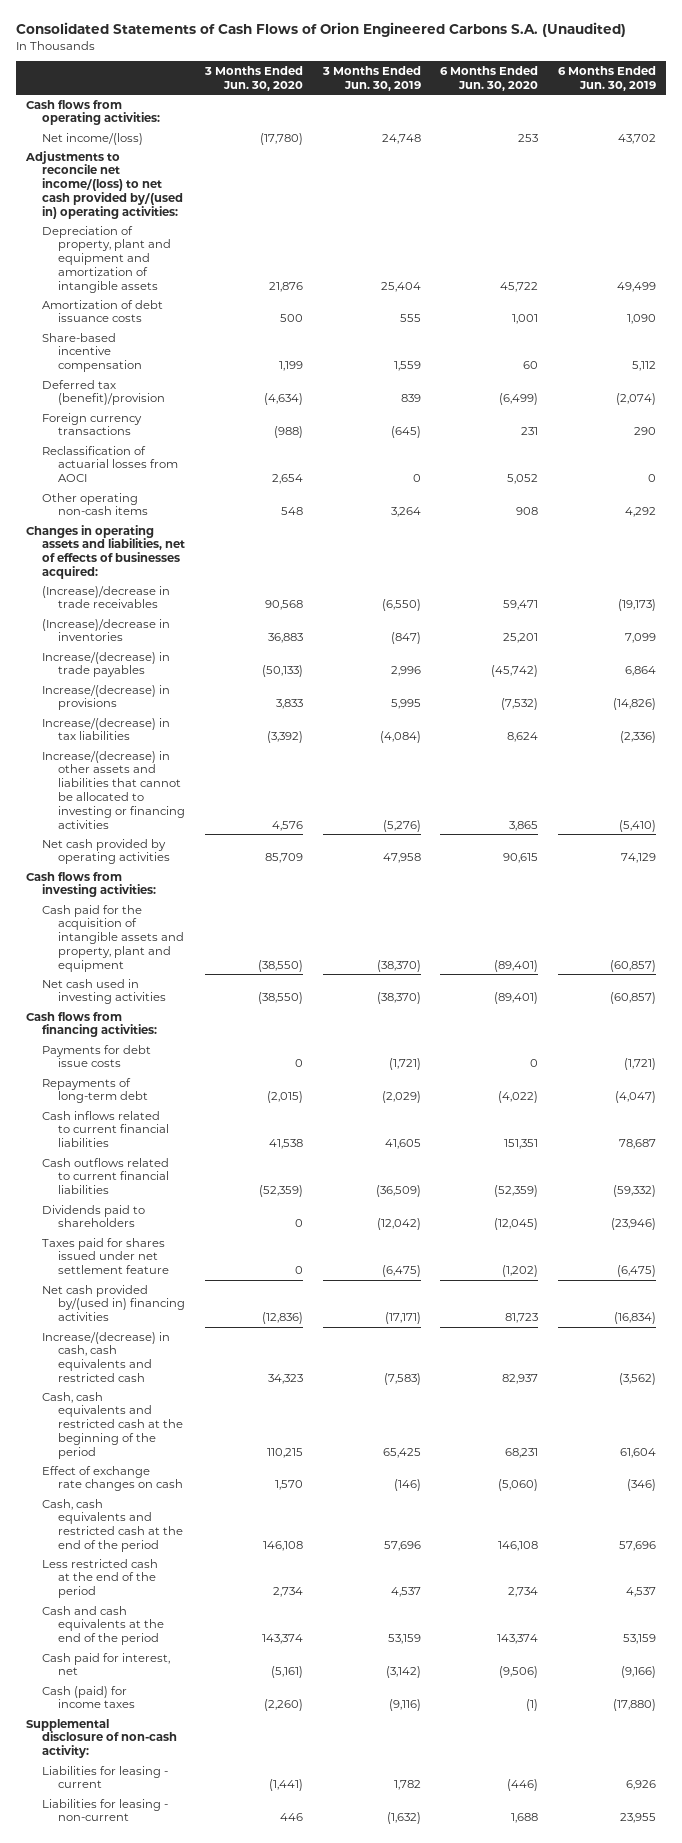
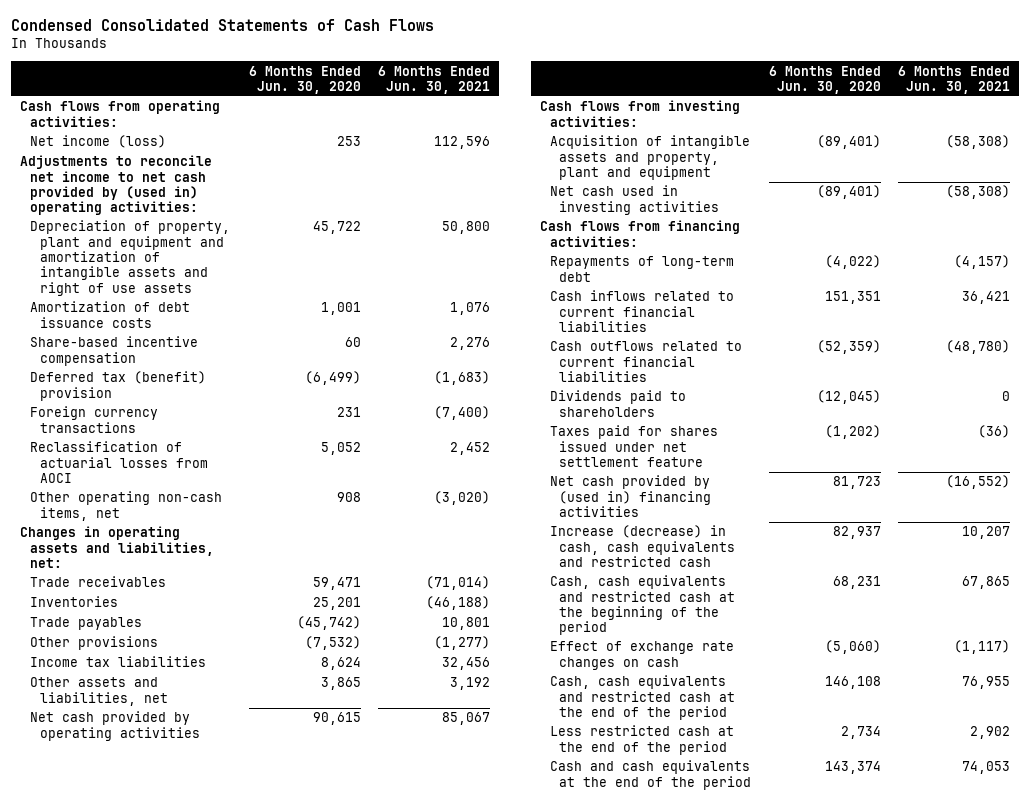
[16,22,627,38] Consolidated Statements of Cash Flows of Orion Engineered Carbons S.A. (Unaudited) -> [11,19,435,32] Condensed Consolidated Statements of Cash Flows
[203,66,303,91] 3 Months Ended Jun. 30, 2020 -> none
[321,66,421,91] 3 Months Ended Jun. 30, 2019 -> none
[558,66,657,91] 6 Months Ended Jun. 30, 2019 -> none
none -> [378,65,491,94] 6 Months Ended Jun. 30, 2021
[41,132,143,145] Net income/(loss) -> [29,135,166,149] Net income (loss)
[25,150,183,219] Adjustments to reconcile net income/(loss) to net cash provided by/(used in) operating activities: -> [20,155,213,216] Adjustments to reconcile net income to net cash provided by (used in) operating activities:
[41,225,171,293] Depreciation of property, plant and equipment and amortization of intangible assets -> [29,220,230,296] Depreciation of property, plant and equipment and amortization of intangible assets and right of use assets
[41,379,165,406] Deferred tax (benefit)/provision -> [29,371,206,401] Deferred tax (benefit) provision
[41,492,148,516] Other operating non-cash items -> [29,491,222,521] Other operating non-cash items, net
[26,524,185,580] Changes in operating assets and liabilities, net of effects of businesses acquired: -> [20,526,214,568] Changes in operating assets and liabilities, net:
[41,585,170,609] (Increase)/decrease in trade receivables -> [29,576,166,588] Trade receivables
[41,618,170,642] (Increase)/decrease in inventories -> [29,596,118,608] Inventories
[41,651,170,678] Increase/(decrease) in trade payables -> [29,617,142,631] Trade payables
[41,684,170,711] Increase/(decrease) in provisions -> [29,636,158,651] Other provisions
[41,717,170,741] Increase/(decrease) in tax liabilities -> [29,656,206,668] Income tax liabilities
[41,750,185,829] Increase/(decrease) in other assets and liabilities that cannot be allocated to investing or financing activities -> [29,677,168,706] Other assets and liabilities, net
[41,904,184,972] Cash paid for the acquisition of intangible assets and property, plant and equipment -> [549,135,750,180] Acquisition of intangible assets and property, plant and equipment
[41,1044,151,1068] Payments for debt issue costs -> none
[41,1284,185,1322] Net cash provided by/(used in) financing activities -> [549,475,712,517] Net cash provided by (used in) financing activities
[41,1331,170,1383] Increase/(decrease) in cash, cash equivalents and restricted cash -> [549,525,736,567] Increase (decrease) in cash, cash equivalents and restricted cash
[41,1652,170,1676] Cash paid for interest, net -> none
[41,1685,135,1709] Cash (paid) for income taxes -> none
[26,1718,177,1759] Supplemental disclosure of non-cash activity: -> none
[41,1765,168,1789] Liabilities for leasing - current -> none
[41,1798,168,1822] Liabilities for leasing - non-current -> none

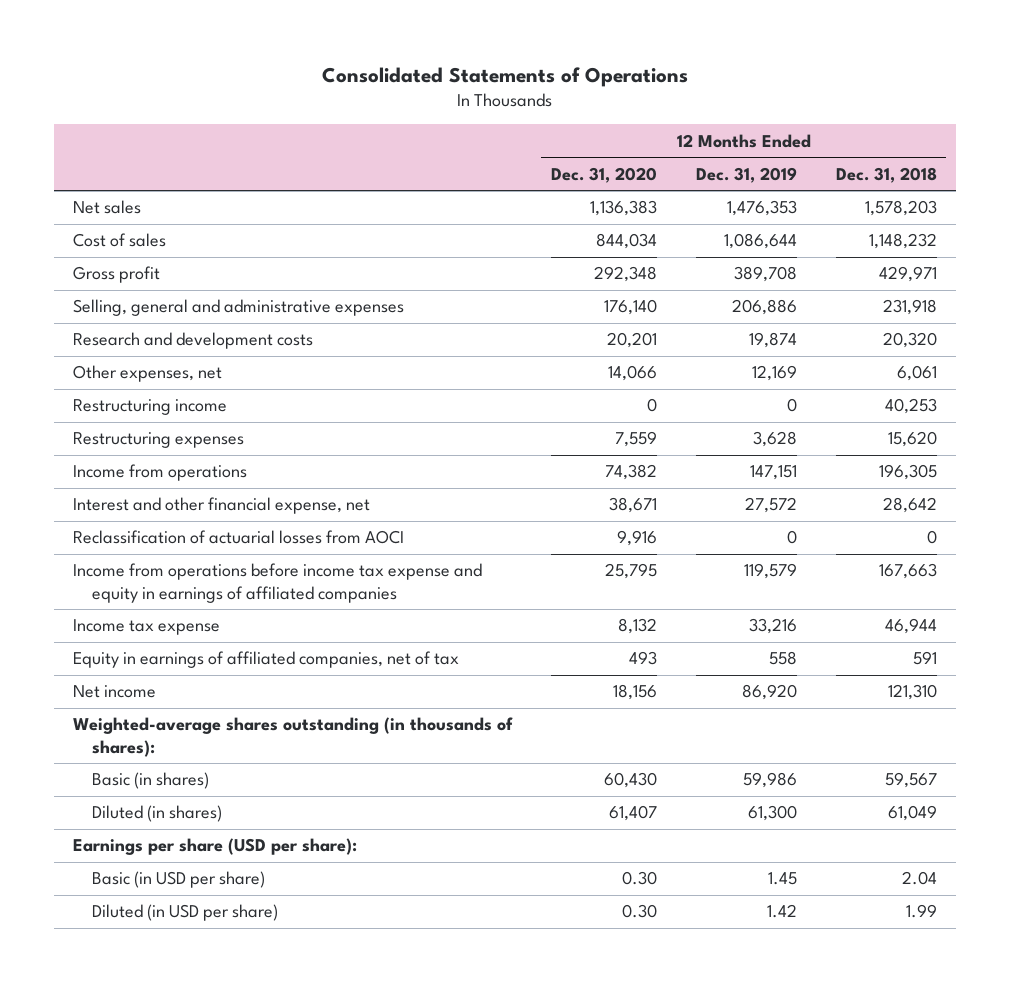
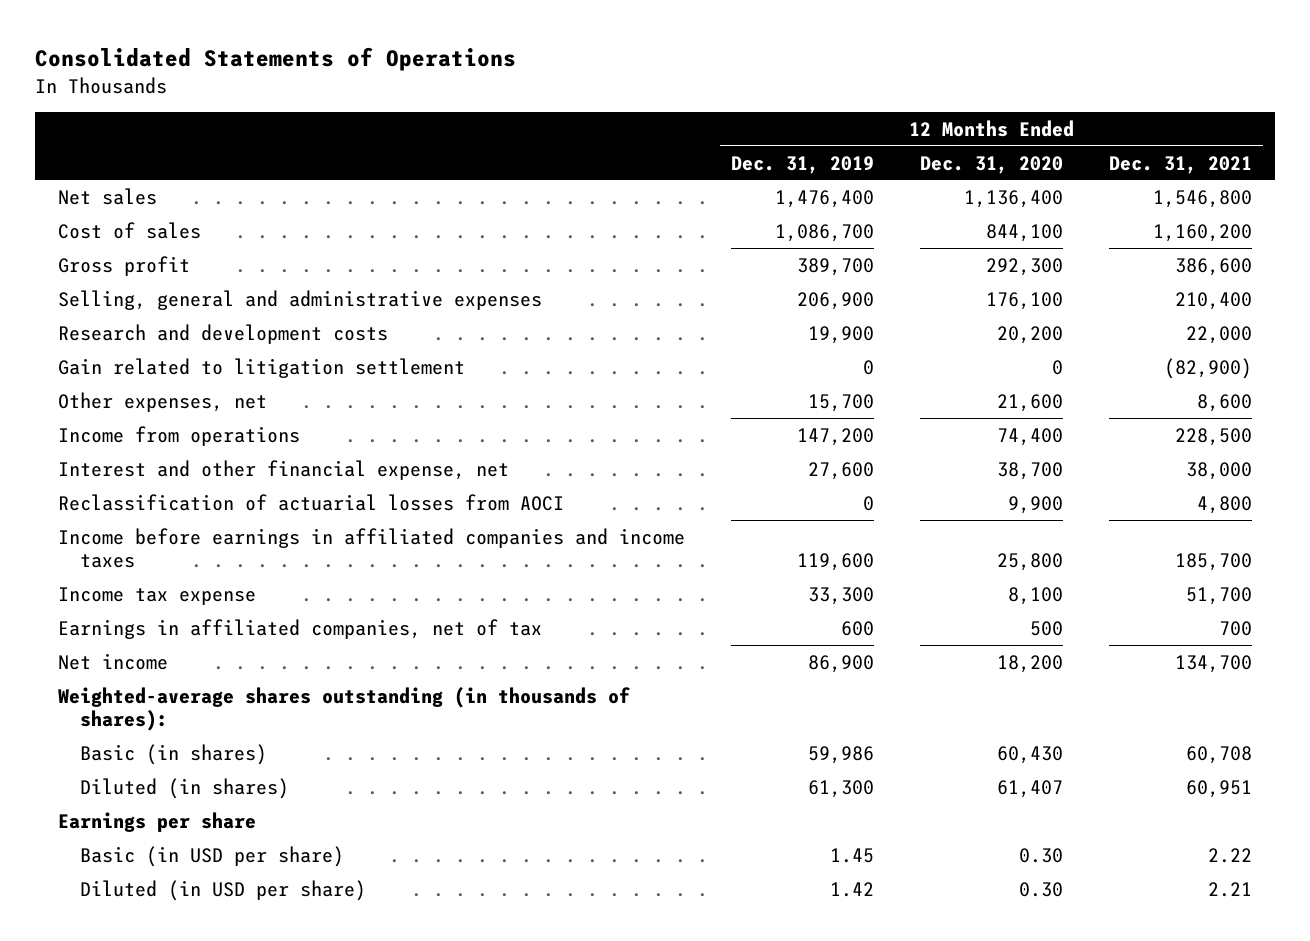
[835,166,937,183] Dec. 31, 2018 -> none
none -> [1108,155,1252,174] Dec. 31, 2021
[73,399,228,416] Restructuring income -> none
[73,432,245,449] Restructuring expenses -> none
[589,200,657,217] 1,136,383 -> [964,189,1064,208] 1,136,400
[726,200,797,217] 1,476,353 -> [775,189,875,208] 1,476,400
[595,233,657,250] 844,034 -> [986,223,1064,242] 844,100
[723,233,797,250] 1,086,644 -> [775,223,875,242] 1,086,700
[593,266,657,283] 292,348 -> [986,257,1064,276] 292,300
[733,266,797,283] 389,708 -> [797,257,875,276] 389,700
[603,299,657,316] 176,140 -> [986,291,1064,310] 176,100
[731,299,797,316] 206,886 -> [797,291,875,310] 206,900
[606,332,657,349] 20,201 -> [997,325,1064,344] 20,200
[748,332,797,349] 19,874 -> [808,325,875,344] 19,900
none -> [58,357,466,378] Gain related to litigation settlement
[607,365,657,382] 14,066 -> [997,393,1064,412] 21,600
[751,365,797,382] 12,169 -> [808,393,875,412] 15,700
[604,464,657,481] 74,382 -> [997,427,1064,446] 74,400
[749,465,797,481] 147,151 -> [797,427,875,446] 147,200
[608,497,657,514] 38,671 -> [997,461,1064,480] 38,700
[744,497,797,514] 27,572 -> [808,461,875,480] 27,600
[616,530,657,547] 9,916 -> [1008,495,1064,514] 9,900
[73,563,483,603] Income from operations before income tax expense and equity in earnings of affiliated companies -> [58,527,686,569] Income before earnings in affiliated companies and income taxes
[604,563,657,580] 25,795 -> [997,553,1064,572] 25,800
[743,563,797,580] 119,579 -> [797,553,875,572] 119,600
[617,618,657,635] 8,132 -> [1008,586,1064,605] 8,100
[748,618,797,635] 33,216 -> [808,586,875,605] 33,300
[73,651,460,669] Equity in earnings of affiliated companies, net of tax -> [58,618,543,639] Earnings in affiliated companies, net of tax
[628,651,657,666] 493 -> [1030,620,1064,636] 500
[768,651,797,666] 558 -> [841,620,875,636] 600
[612,684,657,701] 18,156 -> [997,654,1064,673] 18,200
[741,684,797,701] 86,920 -> [808,654,875,673] 86,900
[73,838,358,856] Earnings per share (USD per share): -> [58,811,257,832] Earnings per share

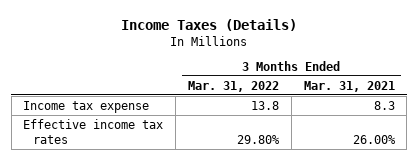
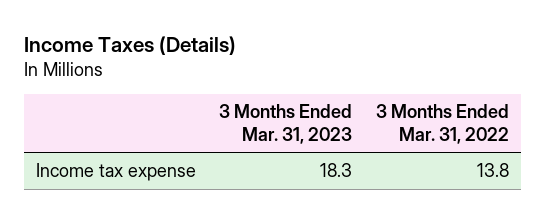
[303,80,395,92] Mar. 31, 2021 -> none
none -> [219,104,353,144] 3 Months Ended Mar. 31, 2023
[23,118,164,144] Effective income tax rates -> none

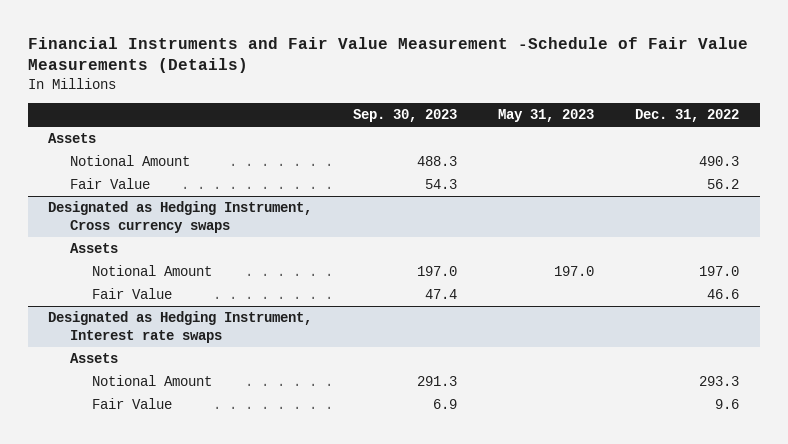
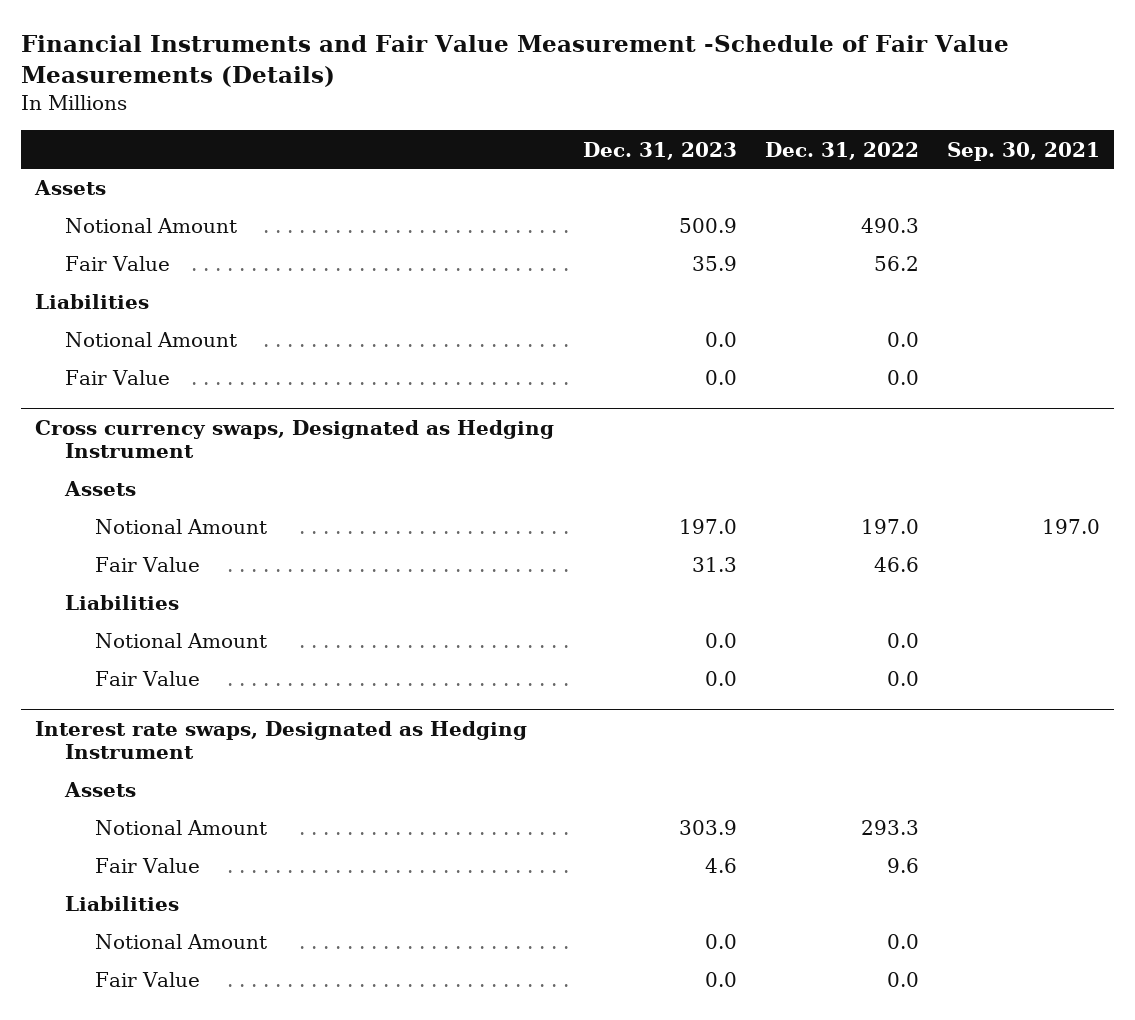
[353,109,458,123] Sep. 30, 2023 -> none
[498,109,595,123] May 31, 2023 -> none
none -> [582,141,737,160] Dec. 31, 2023
none -> [946,141,1100,161] Sep. 30, 2021
none -> [35,294,150,310] Liabilities
none -> [65,332,238,348] Notional Amount
none -> [65,370,171,386] Fair Value
[48,201,313,233] Designated as Hedging Instrument, Cross currency swaps -> [35,419,555,459] Cross currency swaps, Designated as Hedging Instrument
none -> [65,595,180,611] Liabilities
none -> [94,633,267,649] Notional Amount
none -> [94,671,200,687] Fair Value
[48,311,313,343] Designated as Hedging Instrument, Interest rate swaps -> [35,720,528,760] Interest rate swaps, Designated as Hedging Instrument
none -> [65,896,180,912] Liabilities
none -> [94,934,267,950] Notional Amount
none -> [94,972,200,988] Fair Value

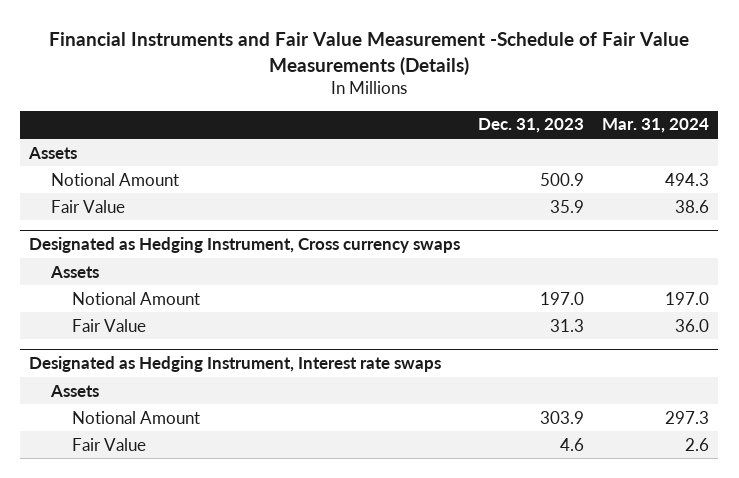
[764,141,919,160] Dec. 31, 2022 -> none
[946,141,1100,161] Sep. 30, 2021 -> none
none -> [602,118,710,134] Mar. 31, 2024
[35,294,150,310] Liabilities -> none
[65,332,238,348] Notional Amount -> none
[65,370,171,386] Fair Value -> none
[35,419,555,459] Cross currency swaps, Designated as Hedging Instrument -> [29,237,461,254] Designated as Hedging Instrument, Cross currency swaps
[65,595,180,611] Liabilities -> none
[94,633,267,649] Notional Amount -> none
[94,671,200,687] Fair Value -> none
[35,720,528,760] Interest rate swaps, Designated as Hedging Instrument -> [29,356,442,373] Designated as Hedging Instrument, Interest rate swaps
[65,896,180,912] Liabilities -> none
[94,934,267,950] Notional Amount -> none
[94,972,200,988] Fair Value -> none

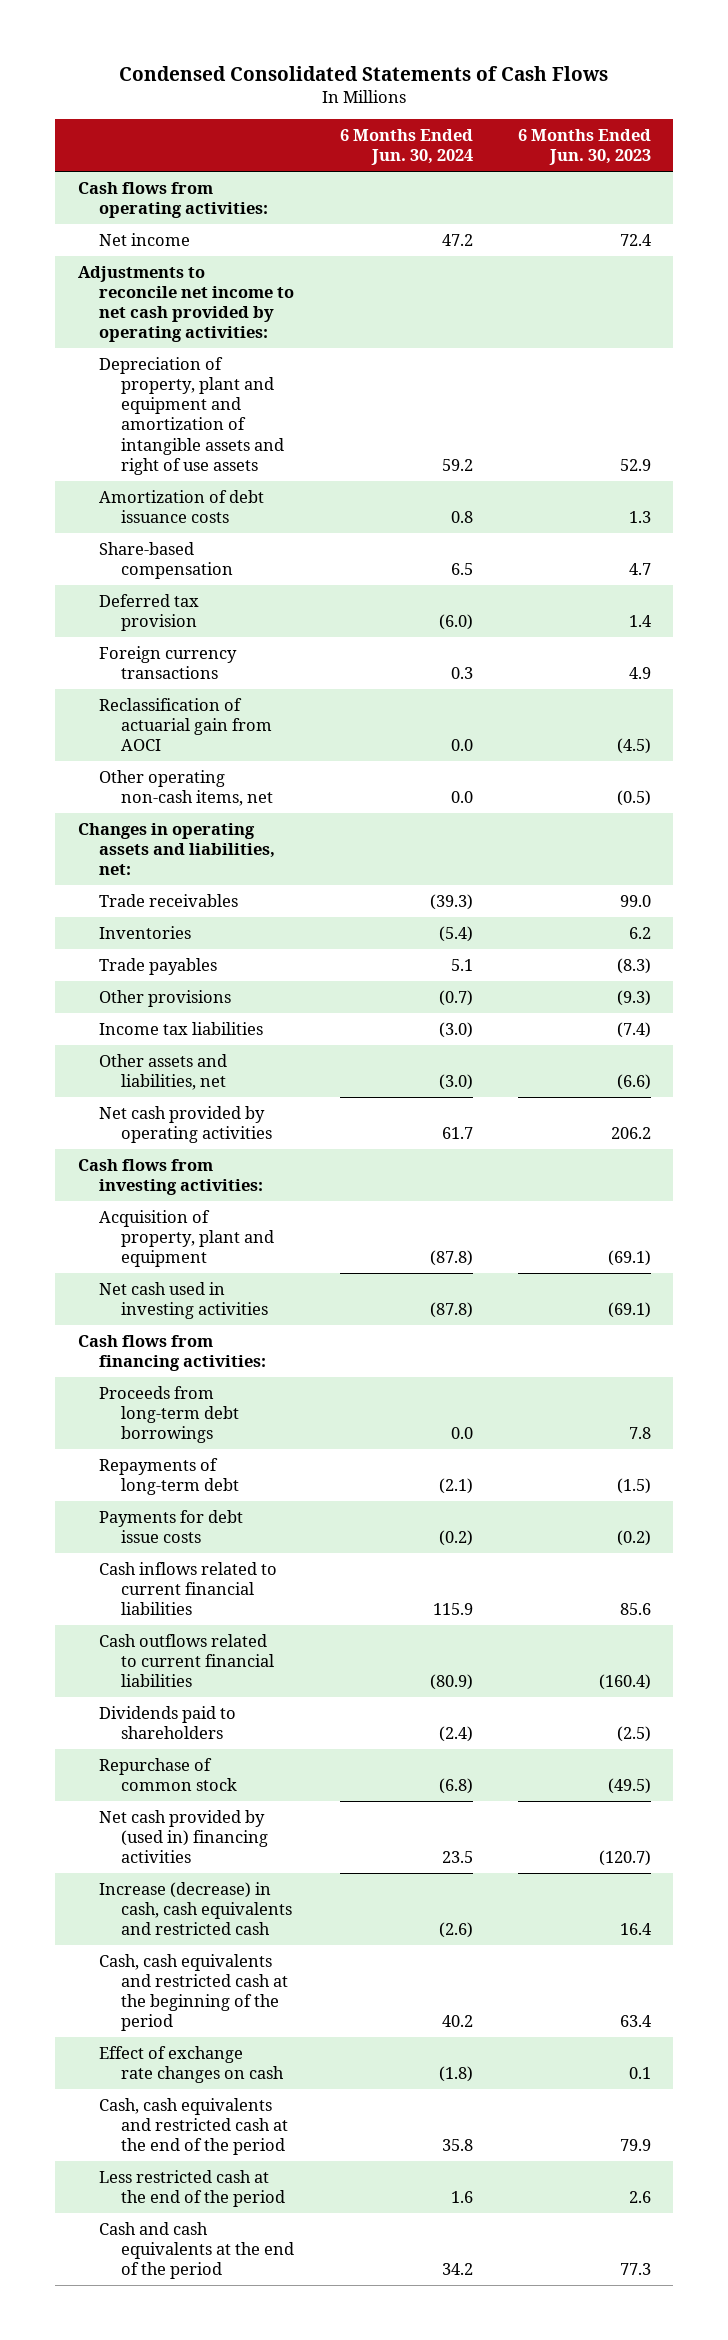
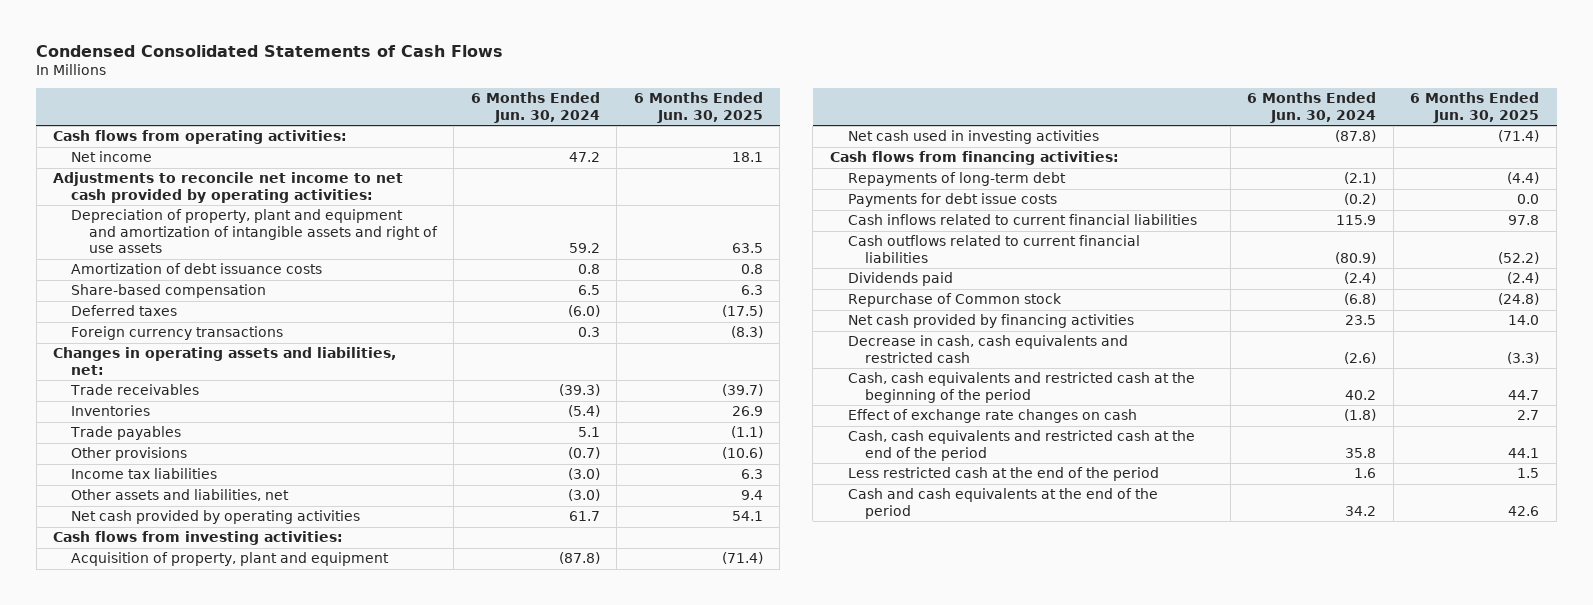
[517,129,651,166] 6 Months Ended Jun. 30, 2023 -> none
none -> [633,92,763,123] 6 Months Ended Jun. 30, 2025
[99,593,200,631] Deferred tax provision -> [70,305,177,317] Deferred taxes
[99,697,272,752] Reclassification of actuarial gain from AOCI -> none
[99,769,273,806] Other operating non-cash items, net -> none
[99,1385,239,1444] Proceeds from long-term debt borrowings -> none
[99,1705,237,1739] Dividends paid to shareholders -> [847,272,953,287] Dividends paid
[99,1757,237,1791] Repurchase of common stock -> [847,293,1062,308] Repurchase of Common stock
[99,1809,268,1864] Net cash provided by (used in) financing activities -> [847,314,1134,329] Net cash provided by financing activities
[99,1881,292,1936] Increase (decrease) in cash, cash equivalents and restricted cash -> [847,335,1128,363] Decrease in cash, cash equivalents and restricted cash

